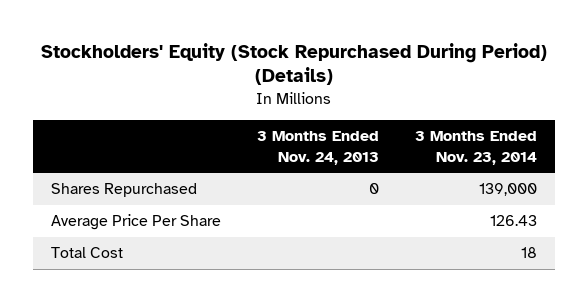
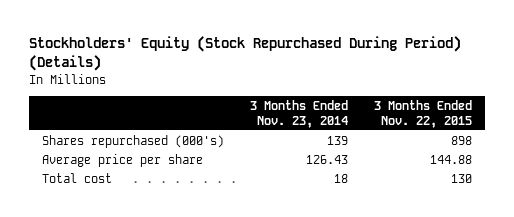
[257,131,380,165] 3 Months Ended Nov. 24, 2013 -> none
none -> [373,99,472,128] 3 Months Ended Nov. 22, 2015
[50,183,197,198] Shares Repurchased -> [42,134,225,148] Shares repurchased (000's)
[479,183,538,197] 139,000 -> [326,135,348,145] 139
[50,214,221,231] Average Price Per Share -> [42,153,204,167] Average price per share
[50,247,123,259] Total Cost -> [42,172,113,183] Total cost

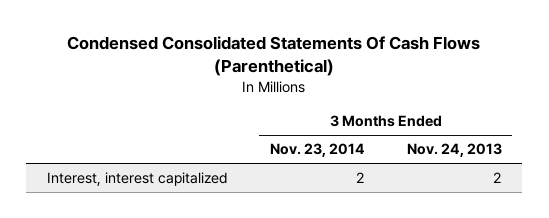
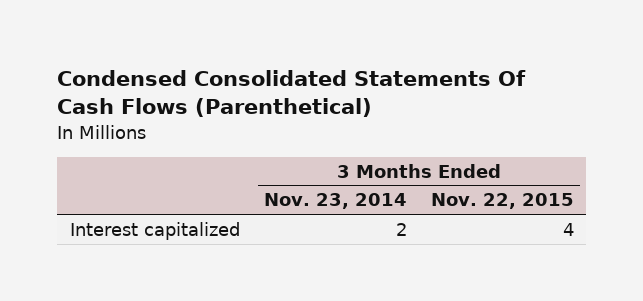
[406,143,502,158] Nov. 24, 2013 -> none
none -> [430,193,574,210] Nov. 22, 2015
[47,172,229,187] Interest, interest capitalized -> [69,221,240,240] Interest capitalized

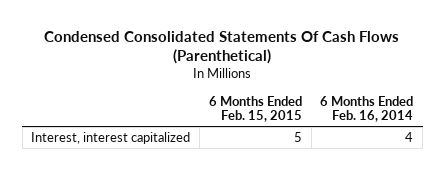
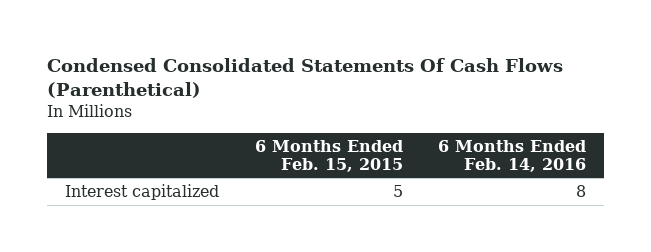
[320,95,414,123] 6 Months Ended Feb. 16, 2014 -> none
none -> [438,139,587,172] 6 Months Ended Feb. 14, 2016
[31,131,191,144] Interest, interest capitalized -> [65,184,220,201] Interest capitalized

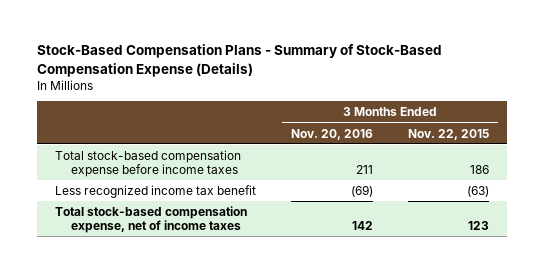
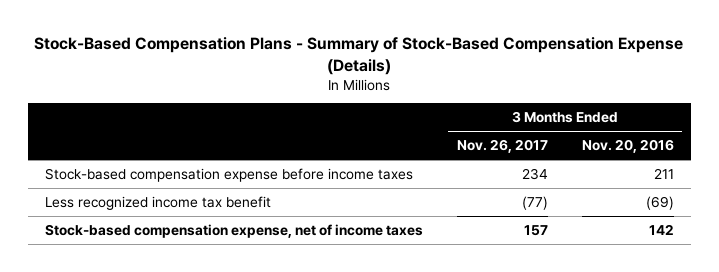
[408,128,490,140] Nov. 22, 2015 -> none
none -> [456,139,548,154] Nov. 26, 2017
[54,149,241,178] Total stock-based compensation expense before income taxes -> [44,167,413,182] Stock-based compensation expense before income taxes
[54,205,247,234] Total stock-based compensation expense, net of income taxes -> [44,223,423,238] Stock-based compensation expense, net of income taxes

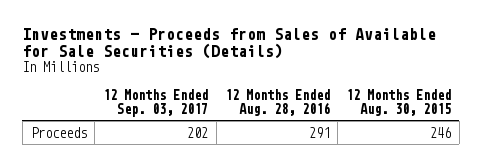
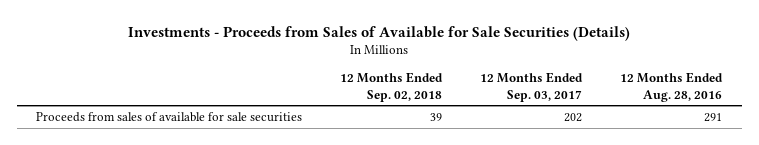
[346,89,452,117] 12 Months Ended Aug. 30, 2015 -> none
none -> [340,72,444,102] 12 Months Ended Sep. 02, 2018
[30,126,87,138] Proceeds -> [36,112,303,123] Proceeds from sales of available for sale securities

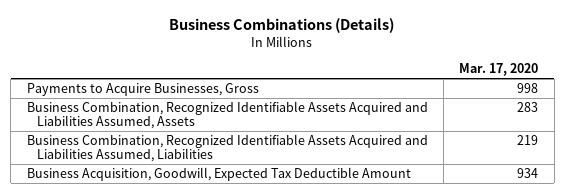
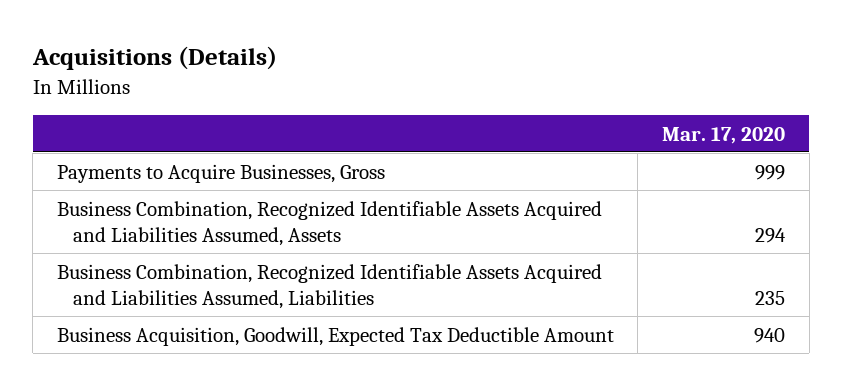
[169,18,395,34] Business Combinations (Details) -> [31,46,277,71] Acquisitions (Details)
[517,83,539,94] 998 -> [754,164,785,180] 999
[517,102,539,113] 283 -> [754,227,786,243] 294
[517,135,539,146] 219 -> [754,290,785,305] 235
[517,168,539,179] 934 -> [753,327,785,343] 940

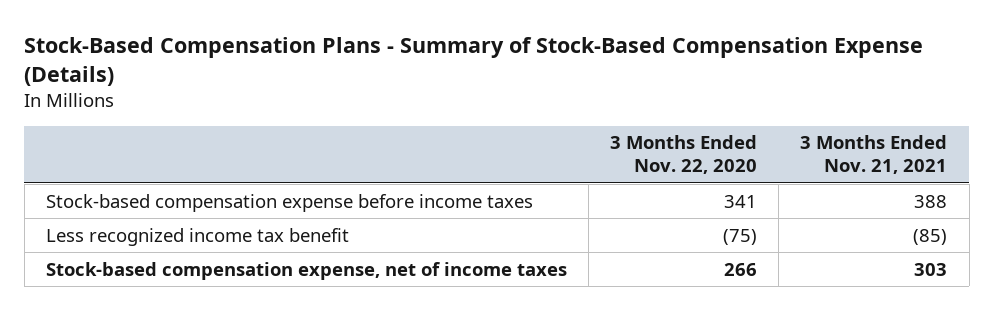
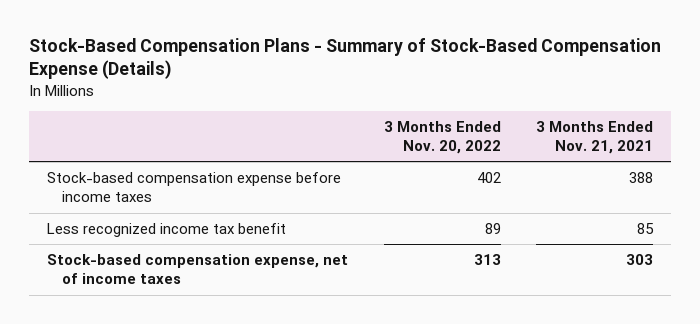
[610,135,758,175] 3 Months Ended Nov. 22, 2020 -> none
none -> [383,120,501,155] 3 Months Ended Nov. 20, 2022
[913,228,948,245] (85) -> [637,222,655,234] 85

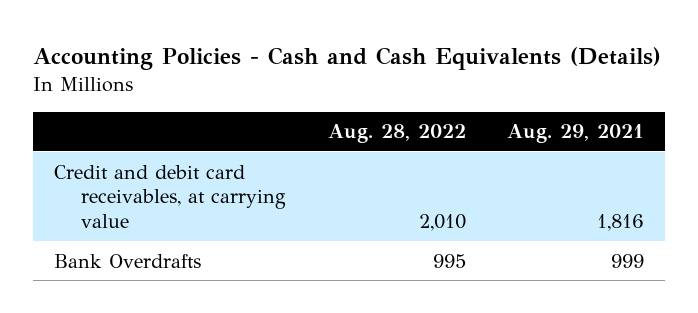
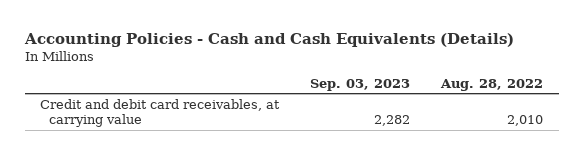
[506,124,644,144] Aug. 29, 2021 -> none
none -> [310,78,411,91] Sep. 03, 2023
[53,253,201,268] Bank Overdrafts -> none

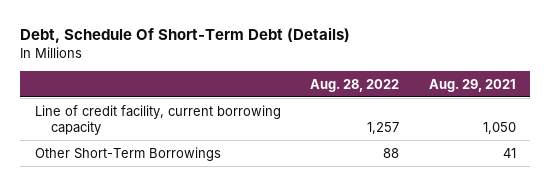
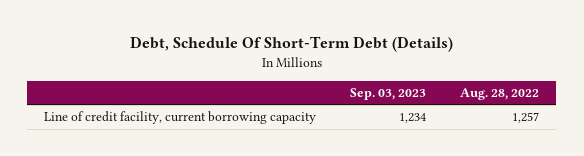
[428,78,516,92] Aug. 29, 2021 -> none
none -> [350,87,427,100] Sep. 03, 2023
[34,146,221,161] Other Short-Term Borrowings -> none

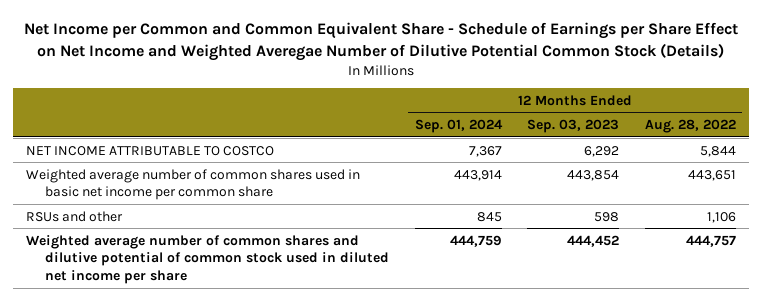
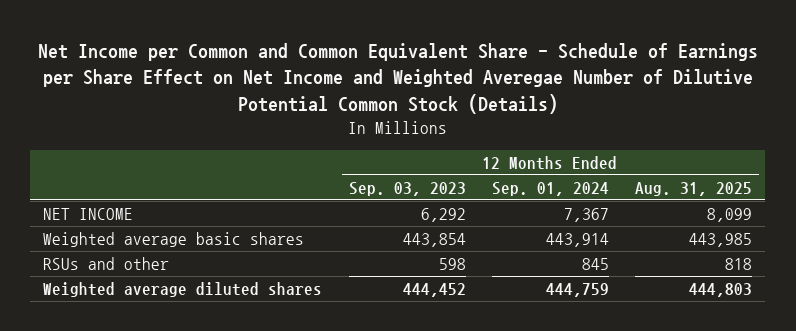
[645,119,737,134] Aug. 28, 2022 -> none
none -> [635,181,753,196] Aug. 31, 2025
[25,145,274,156] NET INCOME ATTRIBUTABLE TO COSTCO -> [43,207,134,220] NET INCOME
[25,168,360,201] Weighted average number of common shares used in basic net income per common share -> [43,231,305,247] Weighted average basic shares
[25,234,389,285] Weighted average number of common shares and dilutive potential of common stock used in diluted net income per share -> [43,281,323,297] Weighted average diluted shares

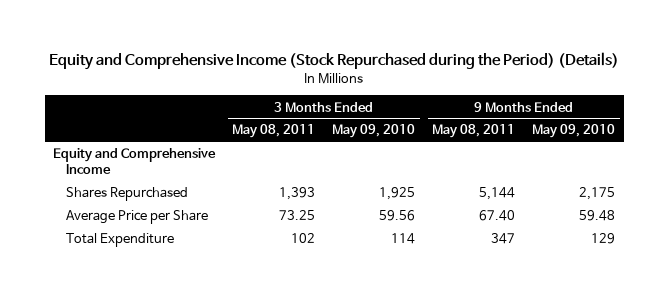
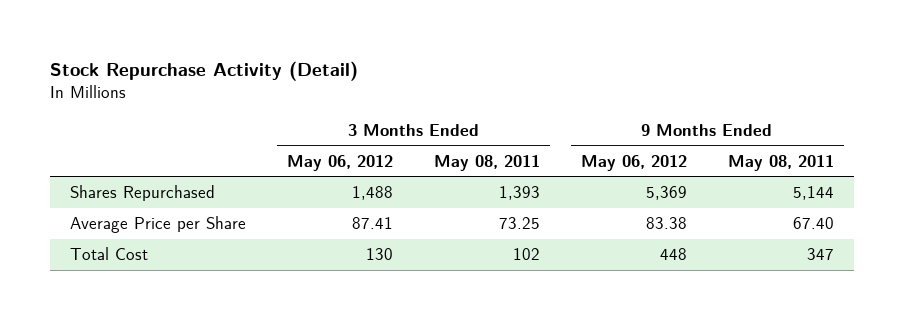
[49,52,620,71] Equity and Comprehensive Income (Stock Repurchased during the Period) (Details) -> [50,60,359,81] Stock Repurchase Activity (Detail)
[332,124,416,139] May 09, 2010 -> none
[532,124,616,139] May 09, 2010 -> none
none -> [287,154,394,171] May 06, 2012
none -> [580,154,687,171] May 06, 2012
[53,148,217,175] Equity and Comprehensive Income -> none
[66,233,175,248] Total Expenditure -> [70,247,149,261] Total Cost

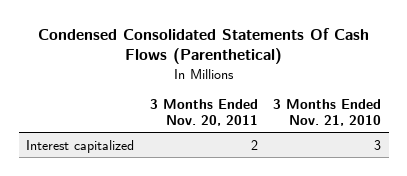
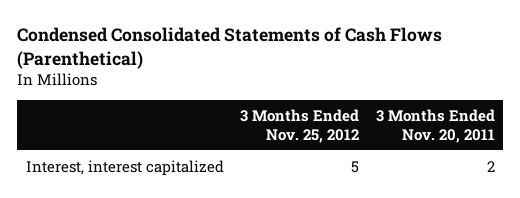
[37,27,369,65] Condensed Consolidated Statements Of Cash Flows (Parenthetical) -> [17,26,443,69] Condensed Consolidated Statements of Cash Flows (Parenthetical)
[273,98,382,126] 3 Months Ended Nov. 21, 2010 -> none
none -> [240,108,360,144] 3 Months Ended Nov. 25, 2012
[26,139,135,153] Interest capitalized -> [25,159,224,176] Interest, interest capitalized

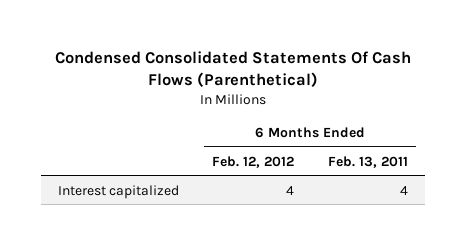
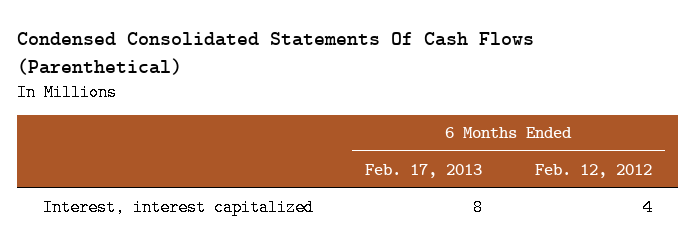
[327,155,408,168] Feb. 13, 2011 -> none
none -> [365,163,483,178] Feb. 17, 2013
[57,184,179,199] Interest capitalized -> [43,198,315,216] Interest, interest capitalized

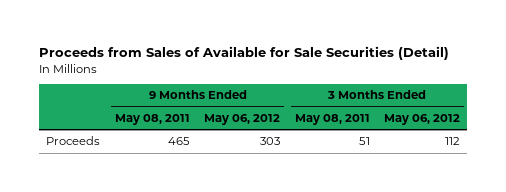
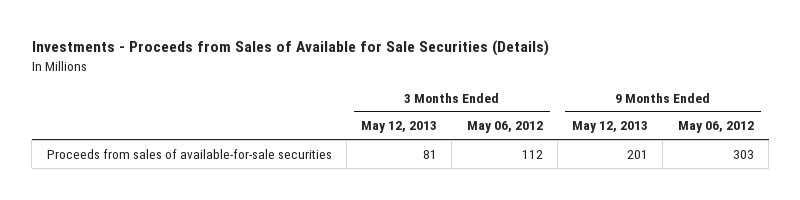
[39,46,450,61] Proceeds from Sales of Available for Sale Securities (Detail) -> [31,40,549,57] Investments - Proceeds from Sales of Available for Sale Securities (Details)
[114,113,190,125] May 08, 2011 -> none
[294,113,370,125] May 08, 2011 -> none
none -> [361,121,438,134] May 12, 2013
none -> [572,121,649,134] May 12, 2013
[46,136,101,146] Proceeds -> [46,148,332,159] Proceeds from sales of available-for-sale securities

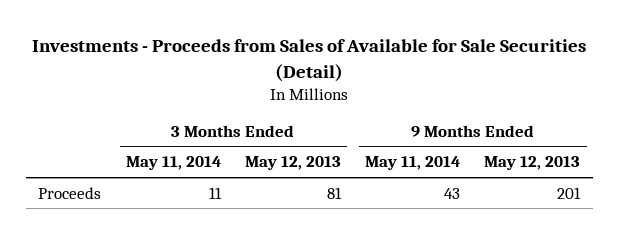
[31,40,549,57] Investments - Proceeds from Sales of Available for Sale Securities (Details) -> [32,38,587,82] Investments - Proceeds from Sales of Available for Sale Securities (Detail)
[466,121,543,134] May 06, 2012 -> none
[677,121,754,134] May 06, 2012 -> none
none -> [125,156,221,171] May 11, 2014
none -> [365,156,461,171] May 11, 2014
[46,148,332,159] Proceeds from sales of available-for-sale securities -> [38,186,102,199] Proceeds

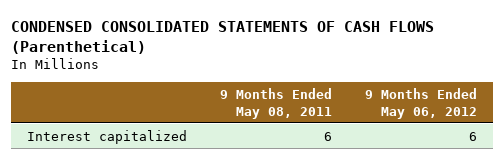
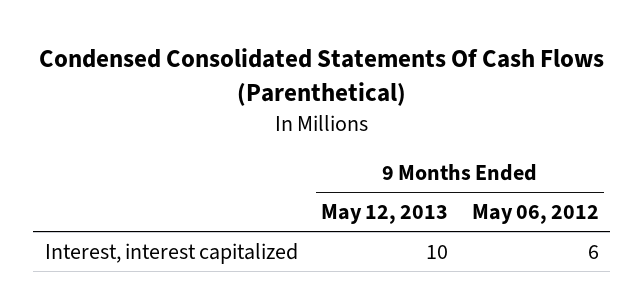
[11,20,435,54] CONDENSED CONSOLIDATED STATEMENTS OF CASH FLOWS (Parenthetical) -> [38,48,604,107] Condensed Consolidated Statements Of Cash Flows (Parenthetical)
[220,88,333,119] 9 Months Ended May 08, 2011 -> none
none -> [321,203,449,224] May 12, 2013
[27,129,188,144] Interest capitalized -> [45,242,299,264] Interest, interest capitalized

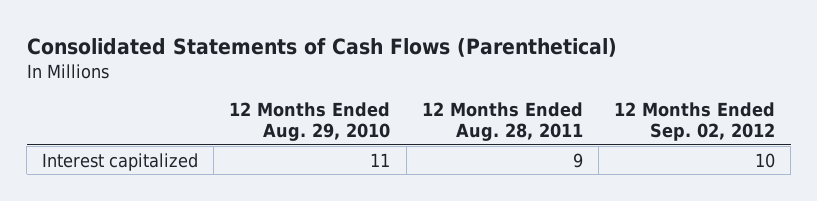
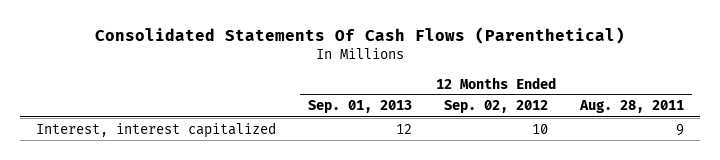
[26,38,617,58] Consolidated Statements of Cash Flows (Parenthetical) -> [94,27,625,45] Consolidated Statements Of Cash Flows (Parenthetical)
[229,102,391,142] 12 Months Ended Aug. 29, 2010 -> none
none -> [307,100,412,114] Sep. 01, 2013
[42,152,199,171] Interest capitalized -> [36,121,277,138] Interest, interest capitalized

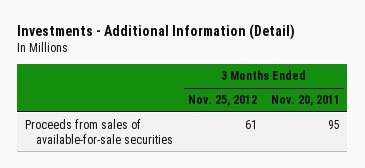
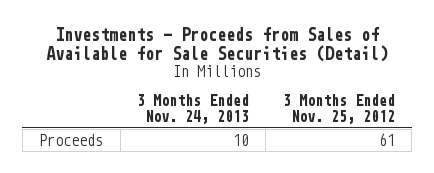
[17,24,296,41] Investments - Additional Information (Detail) -> [45,27,388,63] Investments - Proceeds from Sales of Available for Sale Securities (Detail)
[271,95,341,107] Nov. 20, 2011 -> none
none -> [136,94,249,125] 3 Months Ended Nov. 24, 2013
[24,119,173,144] Proceeds from sales of available-for-sale securities -> [39,133,104,146] Proceeds

